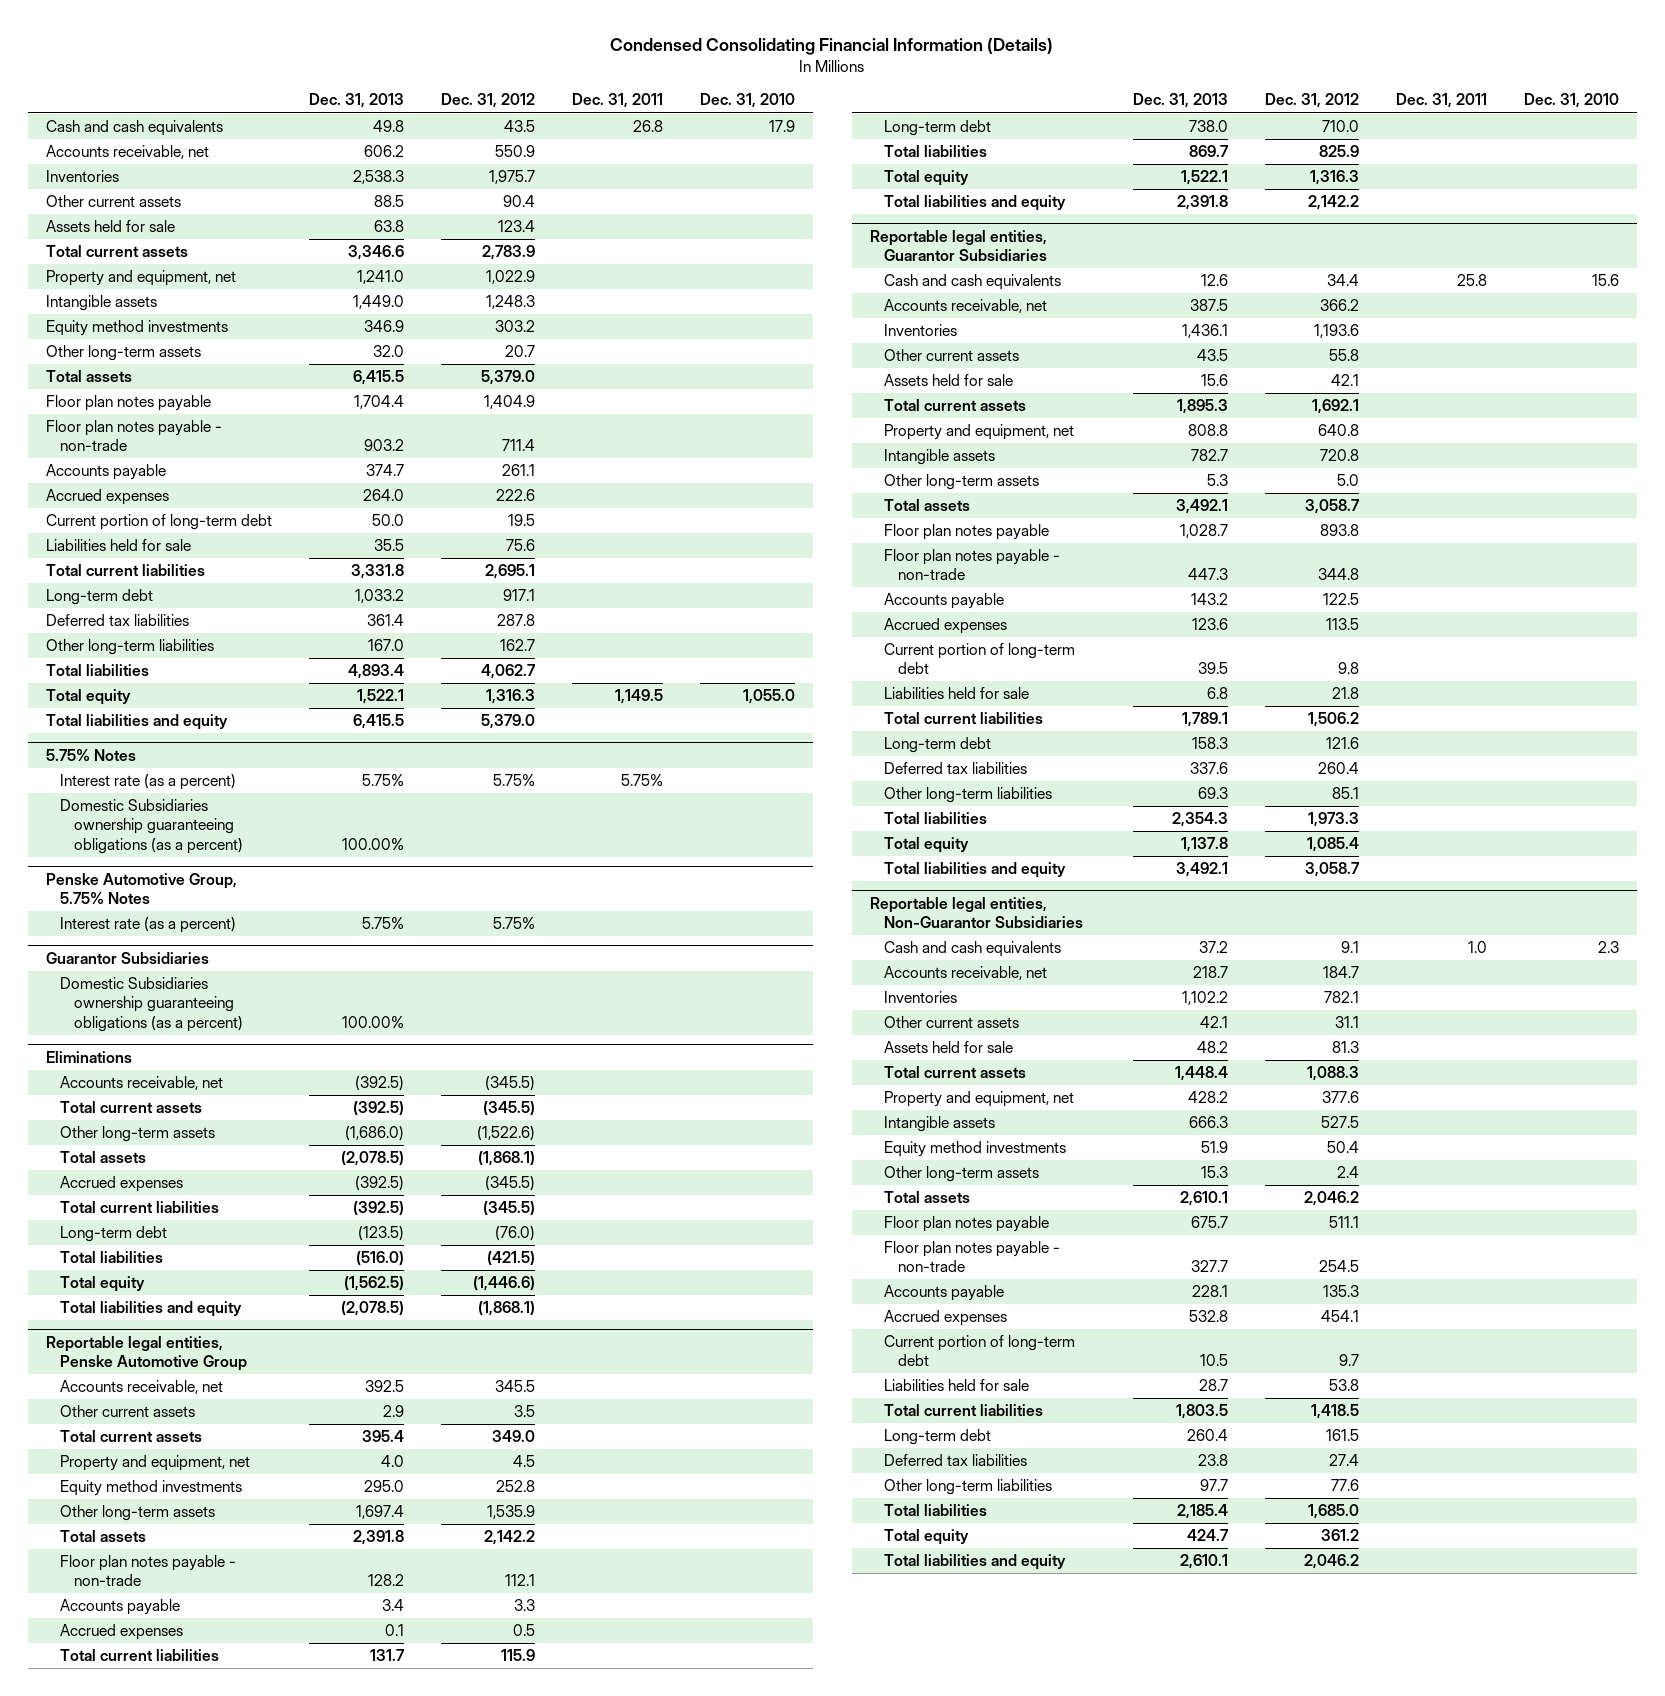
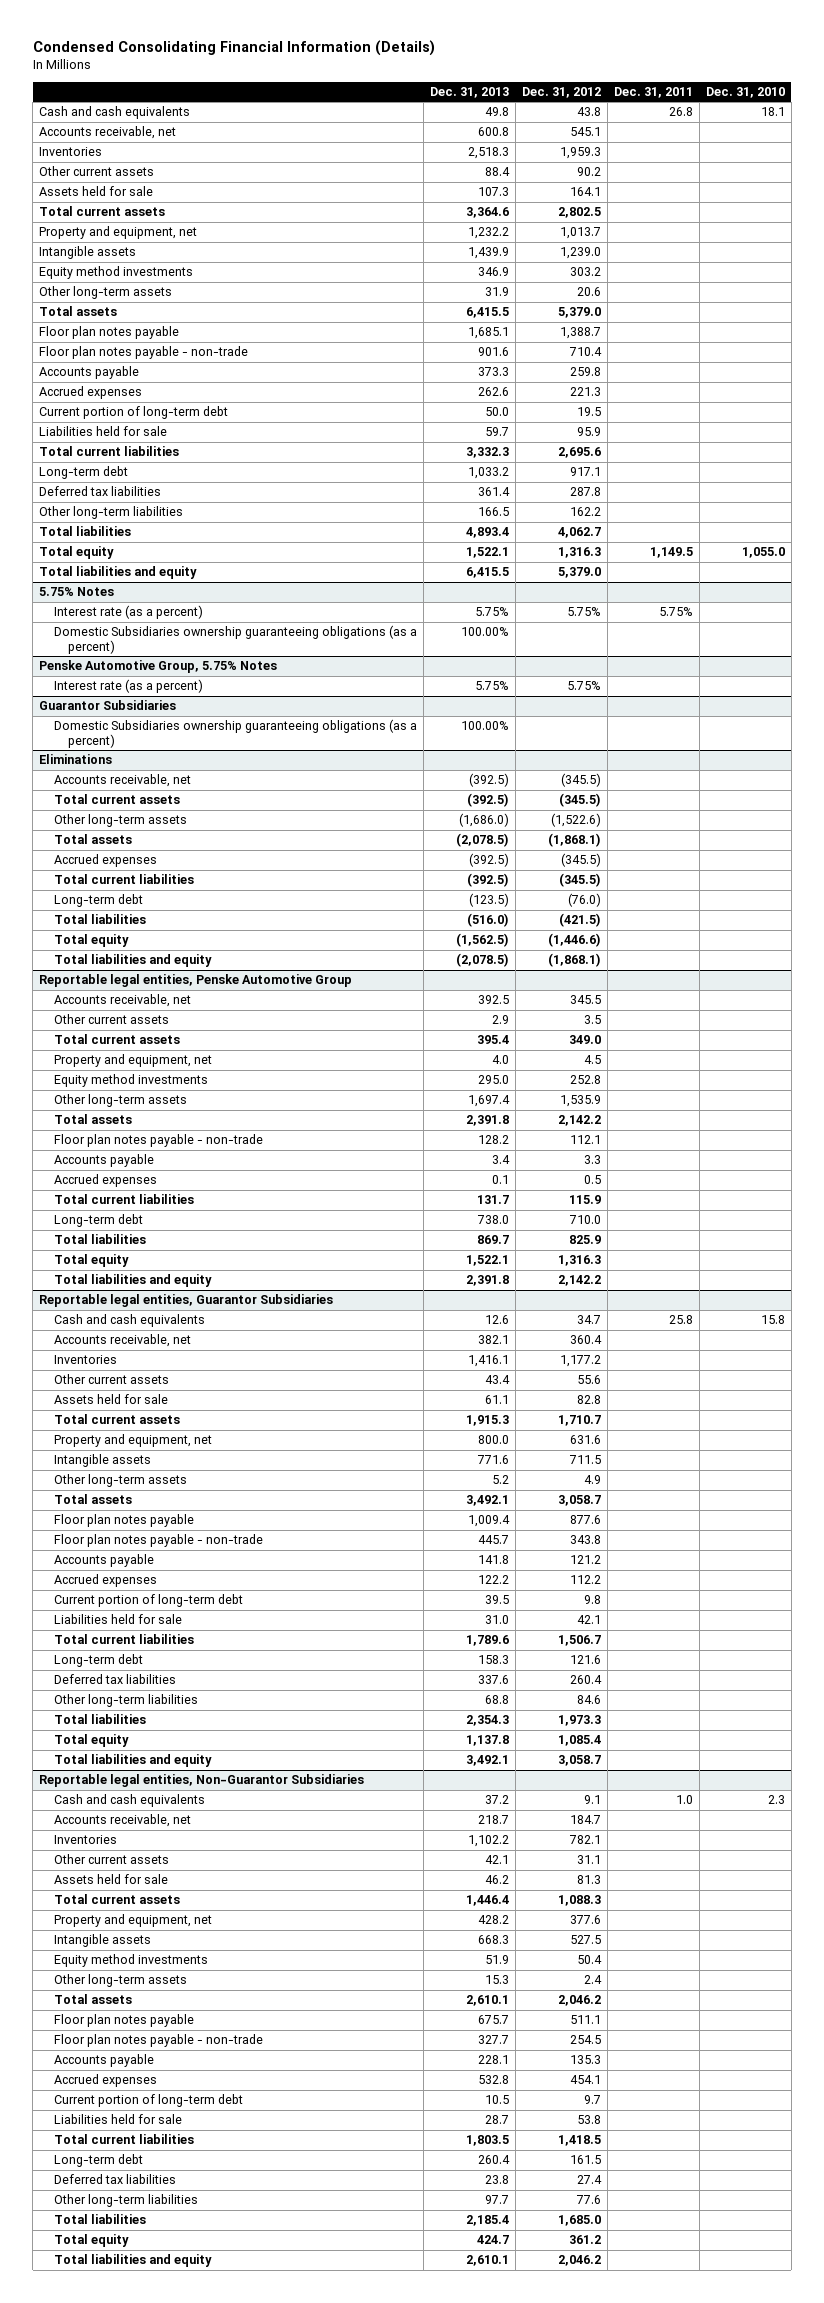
[504,120,536,133] 43.5 -> [576,107,601,117] 43.8
[768,120,795,133] 17.9 -> [760,107,785,117] 18.1
[364,145,405,158] 606.2 -> [477,127,509,137] 600.8
[495,145,536,158] 550.9 -> [569,127,601,137] 545.1
[353,170,405,185] 2,538.3 -> [467,147,509,160] 2,518.3
[489,170,536,185] 1,975.7 -> [559,147,601,160] 1,959.3
[374,195,405,208] 88.5 -> [484,167,510,177] 88.4
[503,195,536,208] 90.4 -> [576,167,601,177] 90.2
[374,220,405,233] 63.8 -> [477,187,509,197] 107.3
[498,220,536,233] 123.4 -> [569,187,601,197] 164.1
[348,245,405,261] 3,346.6 -> [465,207,509,219] 3,364.6
[482,245,536,261] 2,783.9 -> [557,207,601,219] 2,802.5
[357,270,405,285] 1,241.0 -> [467,227,509,240] 1,232.2
[486,270,536,285] 1,022.9 -> [559,227,601,240] 1,013.7
[353,295,405,310] 1,449.0 -> [467,247,509,260] 1,439.9
[486,295,536,310] 1,248.3 -> [559,247,601,260] 1,239.0
[373,345,405,358] 32.0 -> [484,287,509,297] 31.9
[505,345,536,358] 20.7 -> [576,287,601,297] 20.6
[354,395,405,410] 1,704.4 -> [467,327,509,340] 1,685.1
[484,395,536,410] 1,404.9 -> [559,327,601,340] 1,388.7
[364,439,405,452] 903.2 -> [477,347,509,357] 901.6
[502,439,536,452] 711.4 -> [568,347,602,357] 710.4
[366,464,405,477] 374.7 -> [477,367,509,377] 373.3
[502,464,536,477] 261.1 -> [569,367,601,377] 259.8
[363,489,405,502] 264.0 -> [477,387,509,397] 262.6
[496,489,536,502] 222.6 -> [569,387,601,397] 221.3
[374,539,405,552] 35.5 -> [484,427,509,437] 59.7
[506,539,536,552] 75.6 -> [576,427,601,437] 95.9
[351,564,405,580] 3,331.8 -> [465,447,509,459] 3,332.3
[485,564,536,580] 2,695.1 -> [557,447,601,459] 2,695.6
[368,639,405,652] 167.0 -> [477,507,509,517] 166.5
[500,639,536,652] 162.7 -> [569,507,601,517] 162.2
[1326,274,1359,287] 34.4 -> [576,1315,601,1325] 34.7
[1591,274,1619,287] 15.6 -> [760,1315,785,1325] 15.8
[1189,299,1228,312] 387.5 -> [477,1335,509,1345] 382.1
[1319,299,1359,312] 366.2 -> [569,1335,602,1345] 360.4
[1181,324,1228,339] 1,436.1 -> [467,1355,509,1368] 1,416.1
[1313,324,1359,339] 1,193.6 -> [559,1355,601,1368] 1,177.2
[1196,349,1228,362] 43.5 -> [484,1375,510,1385] 43.4
[1328,349,1359,362] 55.8 -> [576,1375,601,1385] 55.6
[1200,374,1228,387] 15.6 -> [484,1395,509,1405] 61.1
[1330,374,1359,387] 42.1 -> [576,1395,601,1405] 82.8
[1176,399,1228,415] 1,895.3 -> [465,1415,509,1427] 1,915.3
[1311,399,1359,415] 1,692.1 -> [557,1415,601,1427] 1,710.7
[1187,424,1228,437] 808.8 -> [477,1435,509,1445] 800.0
[1317,424,1359,437] 640.8 -> [569,1435,601,1445] 631.6
[1190,449,1228,462] 782.7 -> [476,1455,509,1465] 771.6
[1319,449,1359,462] 720.8 -> [568,1455,601,1465] 711.5
[1206,474,1228,487] 5.3 -> [491,1475,509,1485] 5.2
[1336,474,1359,487] 5.0 -> [583,1475,601,1485] 4.9
[1179,524,1228,539] 1,028.7 -> [467,1515,510,1528] 1,009.4
[1319,524,1359,537] 893.8 -> [569,1515,601,1525] 877.6
[1187,568,1228,581] 447.3 -> [477,1535,509,1545] 445.7
[1317,568,1359,581] 344.8 -> [569,1535,601,1545] 343.8
[1190,593,1228,606] 143.2 -> [477,1555,509,1565] 141.8
[1322,593,1359,606] 122.5 -> [569,1555,601,1565] 121.2
[1191,618,1228,631] 123.6 -> [477,1575,509,1585] 122.2
[1325,618,1359,631] 113.5 -> [569,1575,601,1585] 112.2
[1206,687,1228,700] 6.8 -> [484,1615,509,1625] 31.0
[1331,687,1359,700] 21.8 -> [576,1615,601,1625] 42.1
[1181,712,1228,728] 1,789.1 -> [465,1635,509,1647] 1,789.6
[1307,712,1359,728] 1,506.2 -> [557,1635,601,1647] 1,506.7
[1197,787,1228,800] 69.3 -> [484,1695,509,1705] 68.8
[1331,787,1359,800] 85.1 -> [576,1695,601,1705] 84.6
[1196,1041,1228,1054] 48.2 -> [484,1875,509,1885] 46.2
[1174,1066,1228,1082] 1,448.4 -> [465,1895,509,1907] 1,446.4
[1188,1116,1228,1129] 666.3 -> [477,1935,509,1945] 668.3

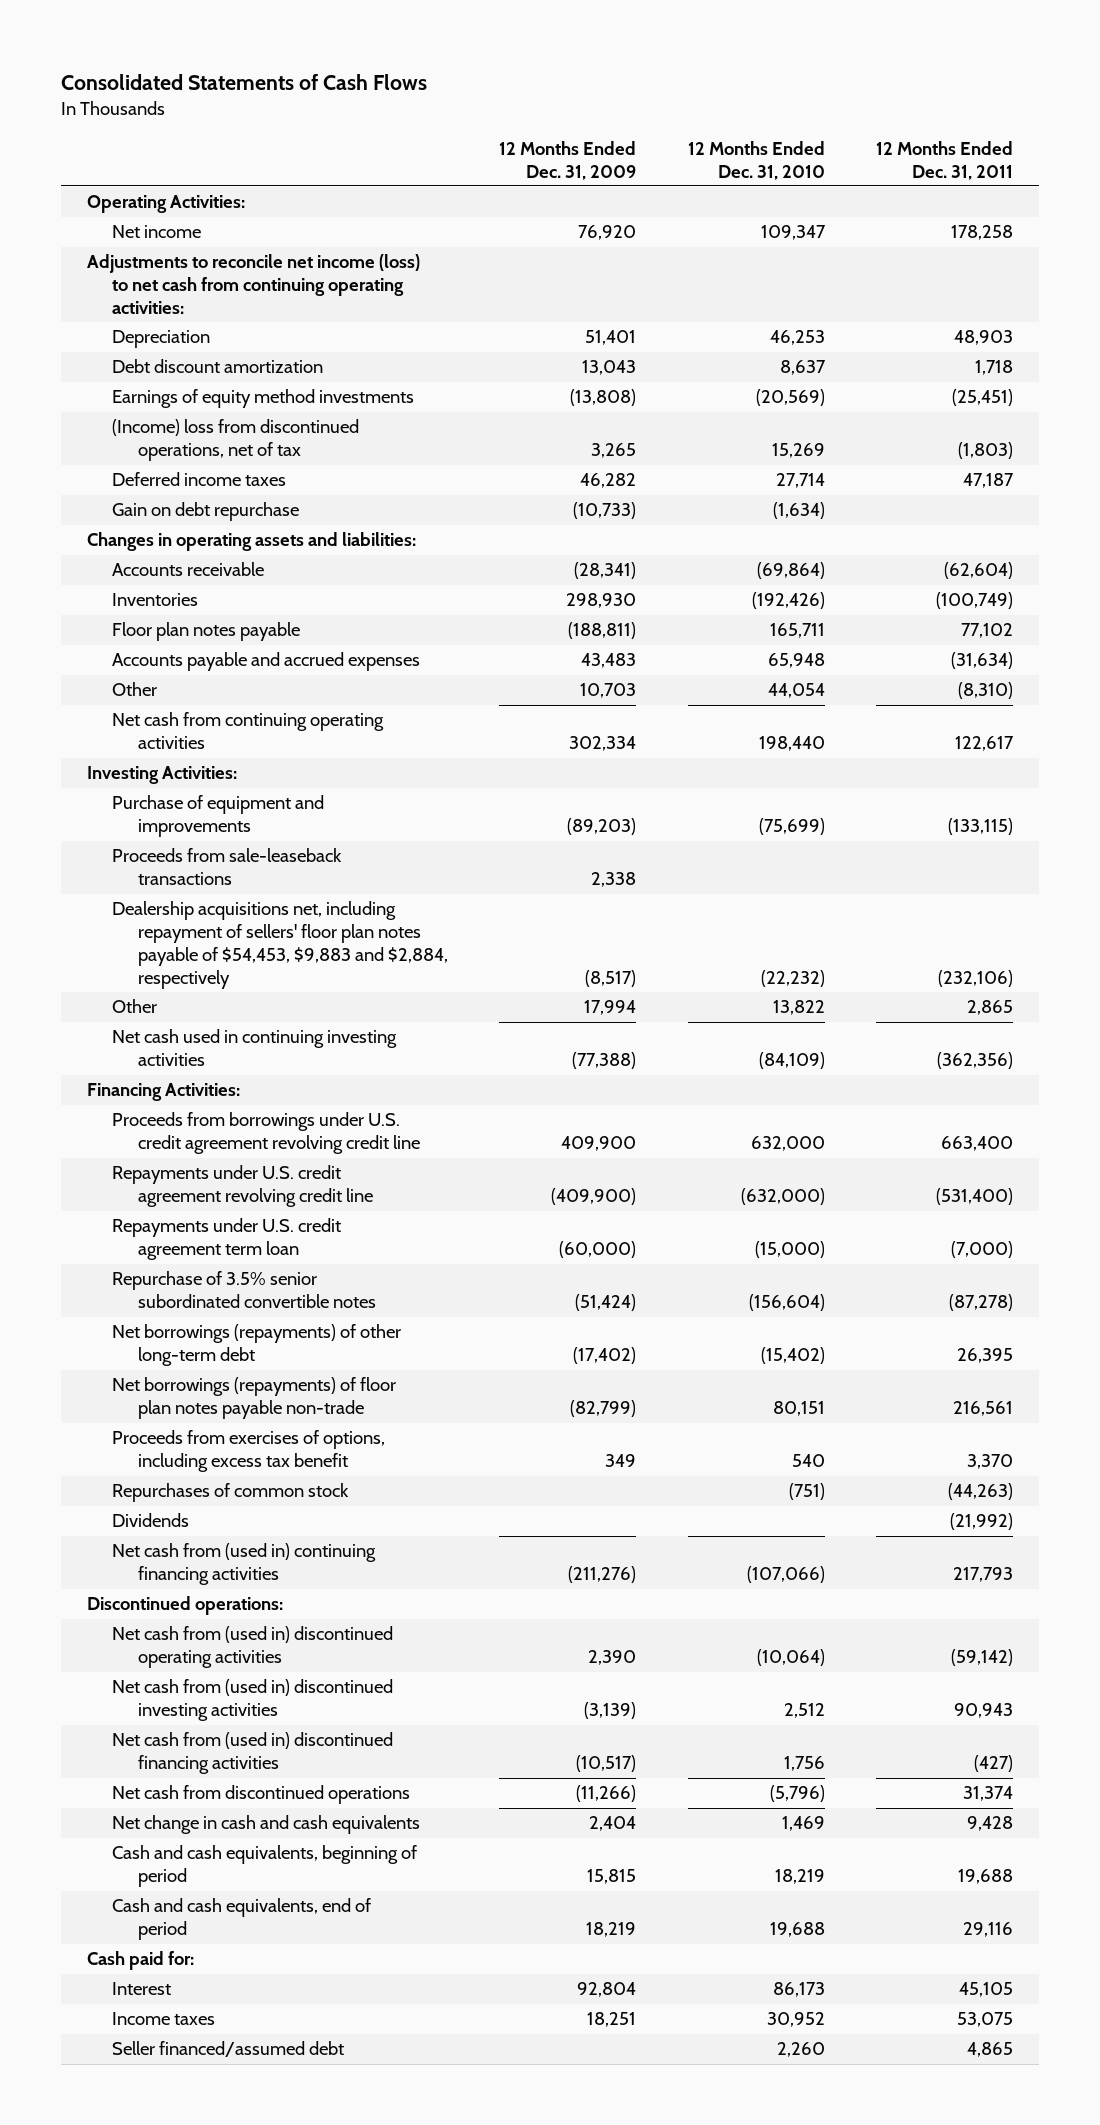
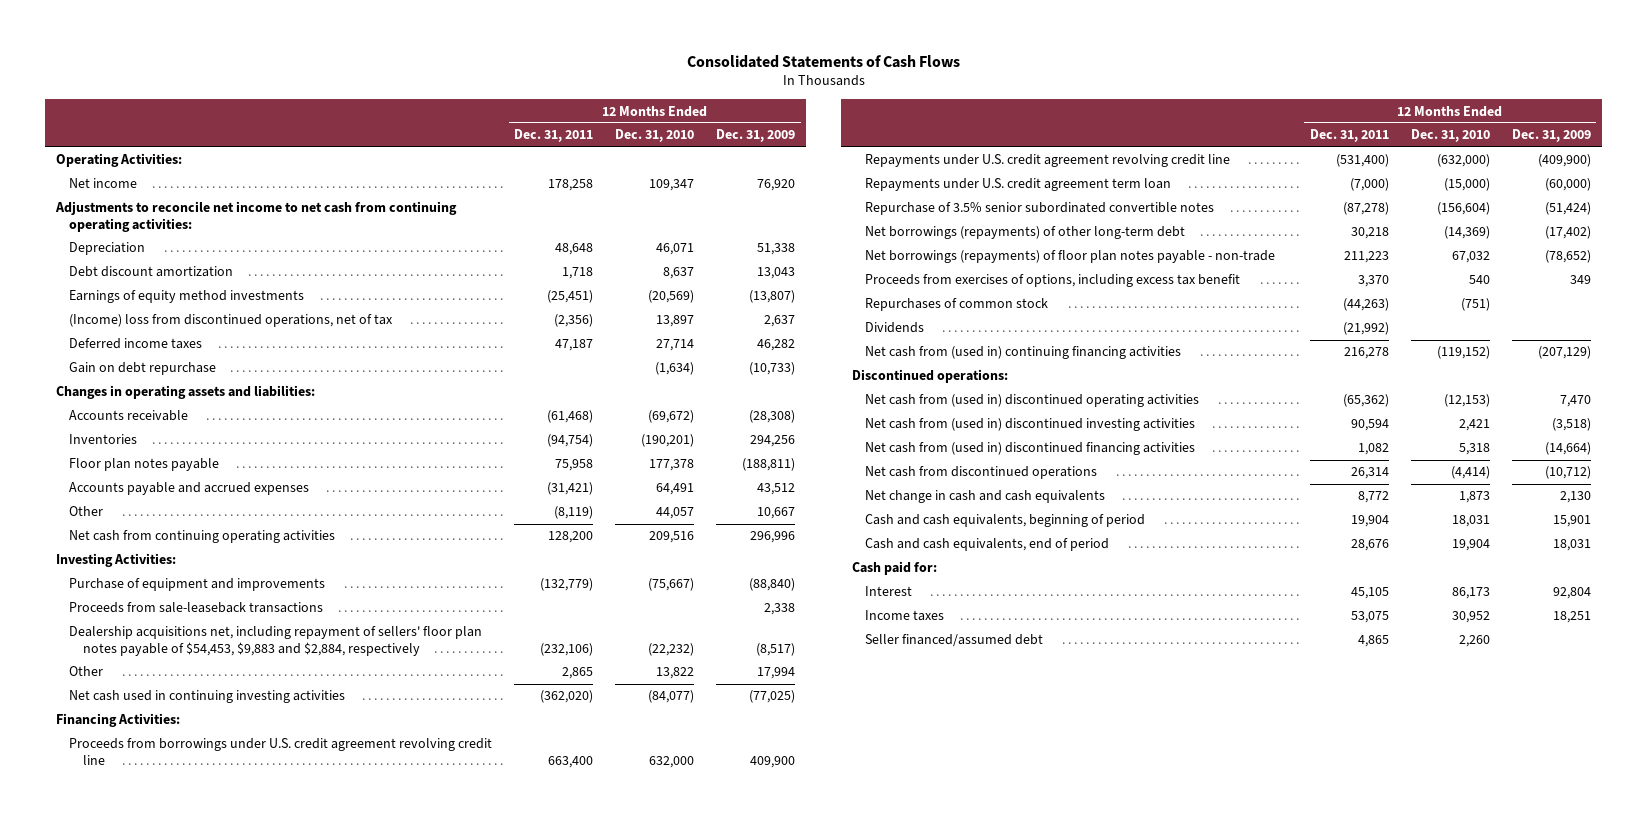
[86,254,420,315] Adjustments to reconcile net income (loss) to net cash from continuing operating activities: -> [55,201,458,232] Adjustments to reconcile net income to net cash from continuing operating activities:
[585,330,637,346] 51,401 -> [757,243,796,256] 51,338
[769,330,825,346] 46,253 -> [656,243,695,256] 46,071
[954,330,1014,346] 48,903 -> [555,243,594,256] 48,648
[570,389,637,407] (13,808) -> [749,290,796,304] (13,807)
[591,443,637,459] 3,265 -> [764,315,796,328] 2,637
[771,443,825,459] 15,269 -> [656,315,695,328] 13,897
[958,442,1014,460] (1,803) -> [554,314,594,328] (2,356)
[574,562,637,580] (28,341) -> [749,410,796,424] (28,308)
[756,562,825,580] (69,864) -> [648,410,695,424] (69,672)
[944,562,1014,580] (62,604) -> [547,410,594,424] (61,468)
[566,593,637,609] 298,930 -> [750,435,796,448] 294,256
[751,592,825,610] (192,426) -> [641,434,695,448] (190,201)
[936,592,1014,610] (100,749) -> [547,434,594,448] (94,754)
[769,623,825,639] 165,711 -> [649,459,695,472] 177,378
[961,623,1014,639] 77,102 -> [555,459,594,472] 75,958
[581,653,637,669] 43,483 -> [757,483,796,496] 43,512
[767,653,825,669] 65,948 -> [656,483,695,496] 64,491
[951,652,1014,670] (31,634) -> [547,482,594,496] (31,421)
[580,683,637,699] 10,703 -> [757,507,796,520] 10,667
[767,683,825,699] 44,054 -> [656,507,695,520] 44,057
[958,682,1014,700] (8,310) -> [554,506,594,520] (8,119)
[569,736,637,752] 302,334 -> [750,531,796,544] 296,996
[758,736,825,752] 198,440 -> [649,531,695,544] 209,516
[955,736,1015,752] 122,617 -> [548,531,594,544] 128,200
[567,818,637,836] (89,203) -> [749,578,796,592] (88,840)
[758,818,825,836] (75,699) -> [648,578,695,592] (75,667)
[948,818,1014,836] (133,115) -> [540,578,594,592] (132,779)
[572,1052,637,1070] (77,388) -> [749,690,796,704] (77,025)
[758,1052,825,1070] (84,109) -> [648,690,695,704] (84,077)
[937,1052,1014,1070] (362,356) -> [540,690,594,704] (362,020)
[760,1347,825,1365] (15,402) -> [1443,226,1490,240] (14,369)
[957,1348,1014,1364] 26,395 -> [1350,227,1389,240] 30,218
[112,1377,397,1420] Net borrowings (repayments) of floor plan notes payable non-trade -> [864,250,1275,264] Net borrowings (repayments) of floor plan notes payable - non-trade
[570,1400,637,1418] (82,799) -> [1544,250,1591,264] (78,652)
[772,1401,825,1417] 80,151 -> [1451,251,1490,264] 67,032
[953,1401,1014,1417] 216,561 -> [1343,251,1389,264] 211,223
[568,1566,637,1584] (211,276) -> [1537,346,1591,360] (207,129)
[746,1566,825,1584] (107,066) -> [1436,346,1490,360] (119,152)
[953,1567,1014,1583] 217,793 -> [1343,347,1389,360] 216,278
[588,1650,637,1666] 2,390 -> [1559,395,1591,408] 7,470
[756,1649,825,1667] (10,064) -> [1443,394,1490,408] (12,153)
[951,1649,1014,1667] (59,142) -> [1342,394,1389,408] (65,362)
[584,1702,637,1720] (3,139) -> [1551,418,1591,432] (3,518)
[783,1703,825,1719] 2,512 -> [1458,419,1490,432] 2,421
[954,1703,1014,1719] 90,943 -> [1350,419,1389,432] 90,594
[576,1755,637,1773] (10,517) -> [1544,442,1591,456] (14,664)
[783,1756,825,1772] 1,756 -> [1458,443,1490,456] 5,318
[974,1755,1014,1773] (427) -> [1357,443,1389,456] 1,082
[576,1785,637,1803] (11,266) -> [1544,466,1591,480] (10,712)
[769,1785,825,1803] (5,796) -> [1450,466,1490,480] (4,414)
[963,1786,1014,1802] 31,374 -> [1350,467,1389,480] 26,314
[589,1816,637,1832] 2,404 -> [1559,491,1591,504] 2,130
[781,1816,825,1832] 1,469 -> [1458,491,1490,504] 1,873
[967,1816,1014,1832] 9,428 -> [1357,491,1389,504] 8,772
[587,1869,637,1885] 15,815 -> [1552,515,1591,528] 15,901
[774,1869,825,1885] 18,219 -> [1451,515,1490,528] 18,031
[958,1869,1014,1885] 19,688 -> [1350,515,1389,528] 19,904
[586,1922,637,1938] 18,219 -> [1552,539,1591,552] 18,031
[769,1922,825,1938] 19,688 -> [1451,539,1490,552] 19,904
[963,1922,1014,1938] 29,116 -> [1350,539,1389,552] 28,676

